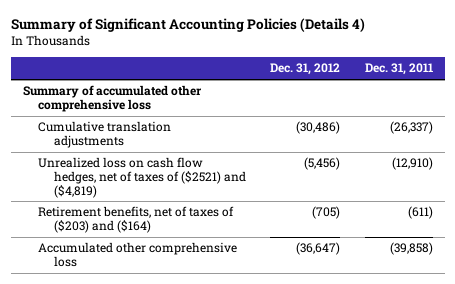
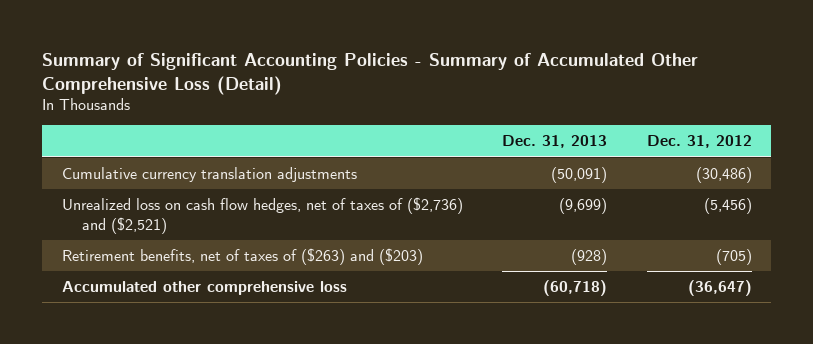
[10,18,365,33] Summary of Significant Accounting Policies (Details 4) -> [42,52,699,95] Summary of Significant Accounting Policies - Summary of Accumulated Other Comprehensive Loss (Detail)
[364,63,433,76] Dec. 31, 2011 -> none
none -> [502,135,608,149] Dec. 31, 2013
[22,85,202,112] Summary of accumulated other comprehensive loss -> none
[38,121,172,148] Cumulative translation adjustments -> [61,166,357,182] Cumulative currency translation adjustments
[38,157,246,198] Unrealized loss on cash flow hedges, net of taxes of ($2521) and ($4,819) -> [61,196,463,234] Unrealized loss on cash flow hedges, net of taxes of ($2,736) and ($2,521)
[38,206,235,233] Retirement benefits, net of taxes of ($203) and ($164) -> [61,247,423,265] Retirement benefits, net of taxes of ($263) and ($203)

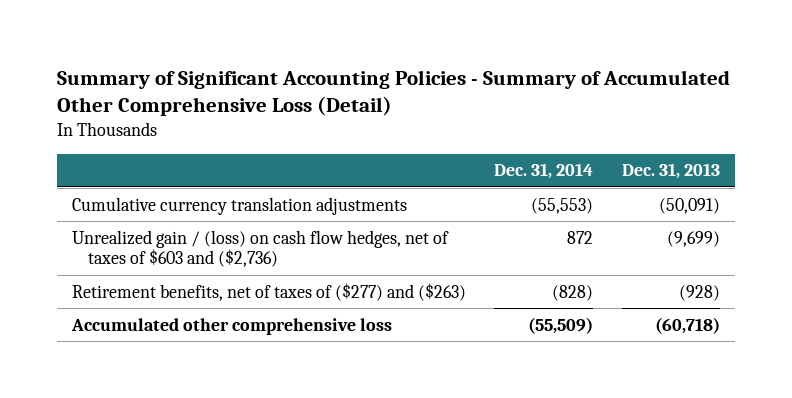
[646,135,752,149] Dec. 31, 2012 -> none
none -> [494,163,594,180] Dec. 31, 2014
[61,196,463,234] Unrealized loss on cash flow hedges, net of taxes of ($2,736) and ($2,521) -> [71,229,449,268] Unrealized gain / (loss) on cash flow hedges, net of taxes of $603 and ($2,736)
[61,247,423,265] Retirement benefits, net of taxes of ($263) and ($203) -> [71,282,466,301] Retirement benefits, net of taxes of ($277) and ($263)

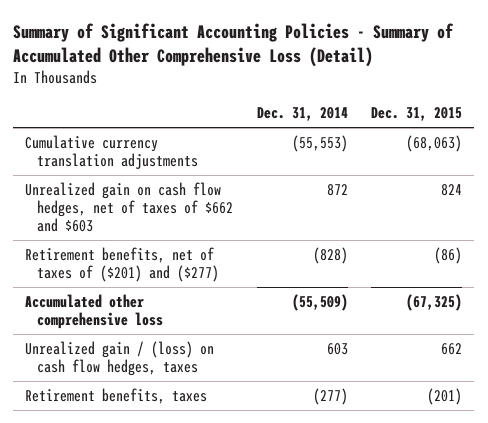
[622,163,721,180] Dec. 31, 2013 -> none
none -> [371,107,463,122] Dec. 31, 2015
[71,229,449,268] Unrealized gain / (loss) on cash flow hedges, net of taxes of $603 and ($2,736) -> [25,181,233,233] Unrealized gain on cash flow hedges, net of taxes of $662 and $603
[71,282,466,301] Retirement benefits, net of taxes of ($277) and ($263) -> [25,246,219,282] Retirement benefits, net of taxes of ($201) and ($277)
none -> [25,340,215,376] Unrealized gain / (loss) on cash flow hedges, taxes
none -> [25,387,208,404] Retirement benefits, taxes

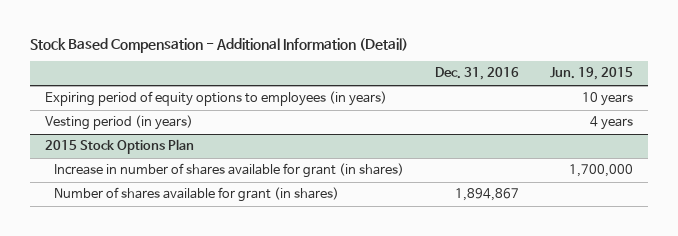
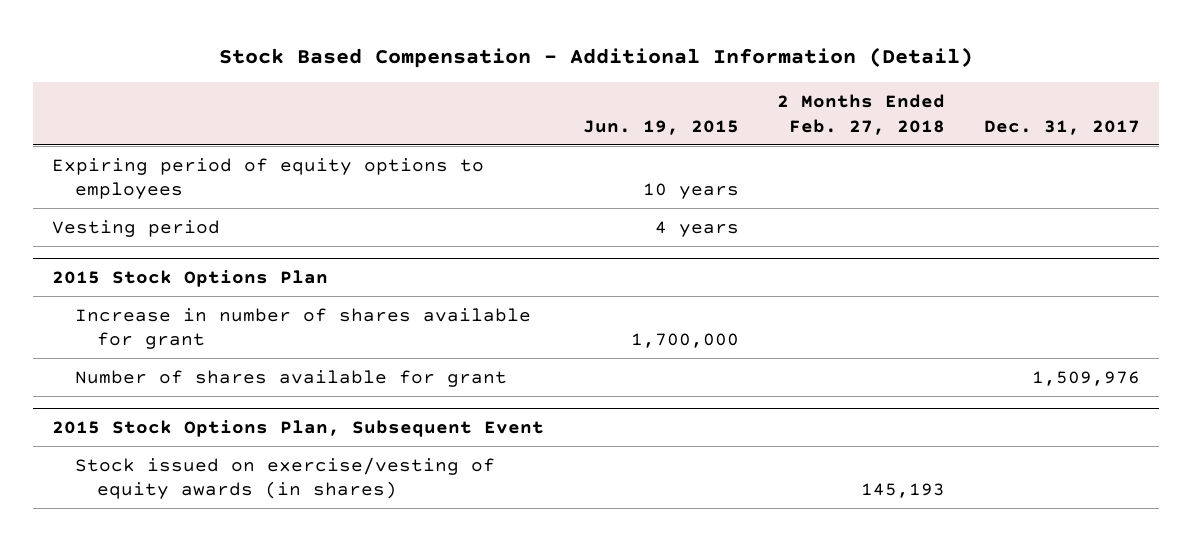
[435,67,520,81] Dec. 31, 2016 -> none
none -> [777,93,946,135] 2 Months Ended Feb. 27, 2018
none -> [983,119,1140,135] Dec. 31, 2017
[44,91,387,107] Expiring period of equity options to employees (in years) -> [52,157,485,200] Expiring period of equity options to employees
[44,115,193,131] Vesting period (in years) -> [52,219,221,237] Vesting period
[54,163,405,179] Increase in number of shares available for grant (in shares) -> [74,307,531,350] Increase in number of shares available for grant
[54,187,340,203] Number of shares available for grant (in shares) -> [74,369,507,387] Number of shares available for grant
none -> [52,419,545,437] 2015 Stock Options Plan, Subsequent Event
none -> [74,456,495,500] Stock issued on exercise/vesting of equity awards (in shares)

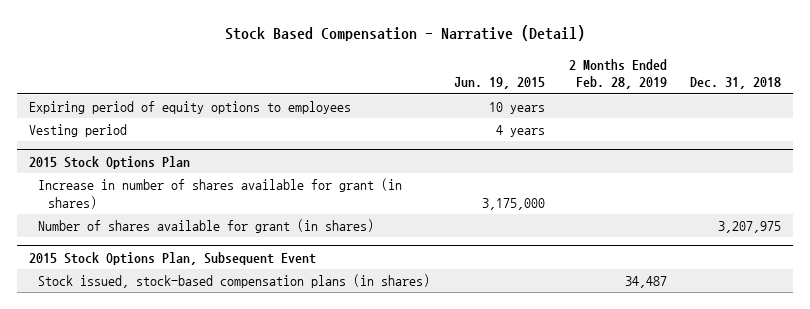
[218,46,973,68] Stock Based Compensation - Additional Information (Detail) -> [224,25,585,42] Stock Based Compensation - Narrative (Detail)
[777,93,946,135] 2 Months Ended Feb. 27, 2018 -> none
[983,119,1140,135] Dec. 31, 2017 -> none
none -> [568,58,667,90] 2 Months Ended Feb. 28, 2019
none -> [690,77,782,90] Dec. 31, 2018
[74,307,531,350] Increase in number of shares available for grant -> [38,178,403,209] Increase in number of shares available for grant (in shares)
[630,333,739,349] 1,700,000 -> [481,197,545,210] 3,175,000
[74,369,507,387] Number of shares available for grant -> [38,219,375,234] Number of shares available for grant (in shares)
[74,456,495,500] Stock issued on exercise/vesting of equity awards (in shares) -> [38,274,431,289] Stock issued, stock-based compensation plans (in shares)

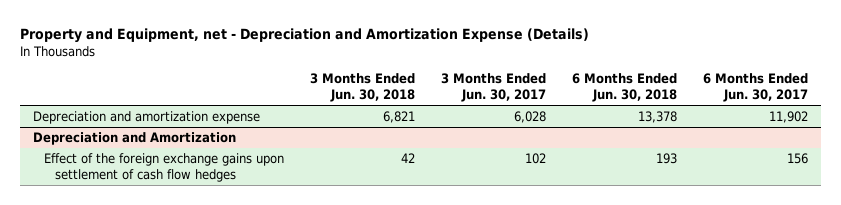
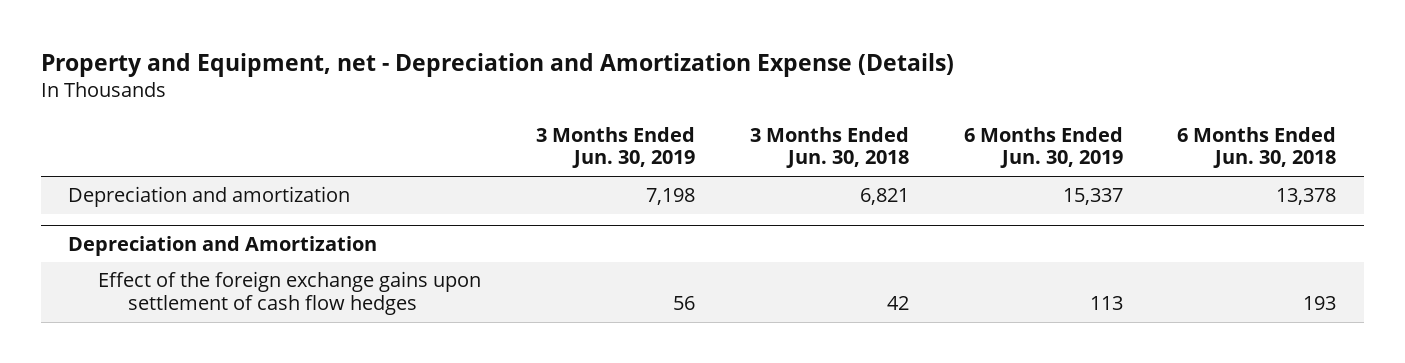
[440,73,546,103] 3 Months Ended Jun. 30, 2017 -> none
[703,73,809,103] 6 Months Ended Jun. 30, 2017 -> none
none -> [535,126,695,169] 3 Months Ended Jun. 30, 2019
none -> [963,126,1123,169] 6 Months Ended Jun. 30, 2019
[33,111,261,125] Depreciation and amortization expense -> [68,186,351,208] Depreciation and amortization

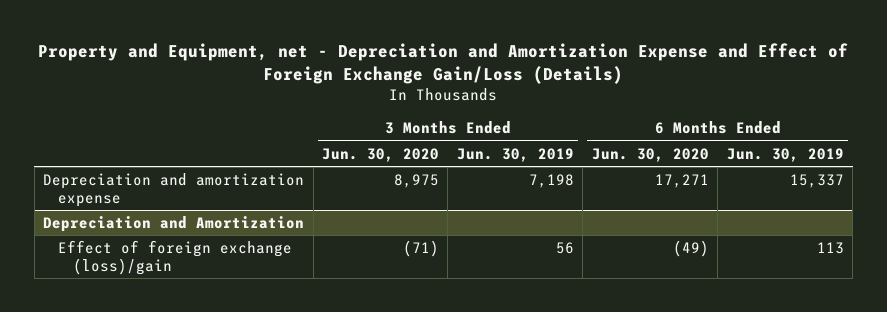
[40,52,954,77] Property and Equipment, net - Depreciation and Amortization Expense (Details) -> [38,43,849,85] Property and Equipment, net - Depreciation and Amortization Expense and Effect of Foreign Exchange Gain/Loss (Details)
[749,126,909,169] 3 Months Ended Jun. 30, 2018 -> none
[1177,126,1337,169] 6 Months Ended Jun. 30, 2018 -> none
none -> [321,147,439,162] Jun. 30, 2020
none -> [591,147,709,162] Jun. 30, 2020
[68,186,351,208] Depreciation and amortization -> [43,172,305,207] Depreciation and amortization expense
[98,271,482,316] Effect of the foreign exchange gains upon settlement of cash flow hedges -> [57,239,292,275] Effect of foreign exchange (loss)/gain

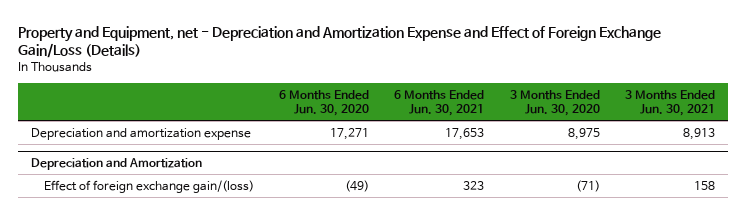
[456,147,574,162] Jun. 30, 2019 -> none
[726,147,844,162] Jun. 30, 2019 -> none
none -> [394,89,485,117] 6 Months Ended Jun. 30, 2021
none -> [625,89,716,117] 3 Months Ended Jun. 30, 2021
[57,239,292,275] Effect of foreign exchange (loss)/gain -> [43,179,254,193] Effect of foreign exchange gain/(loss)

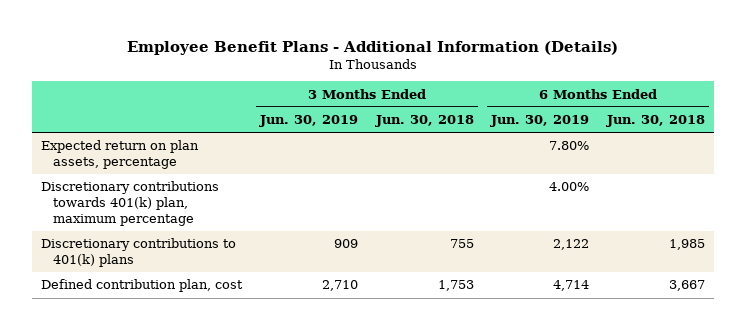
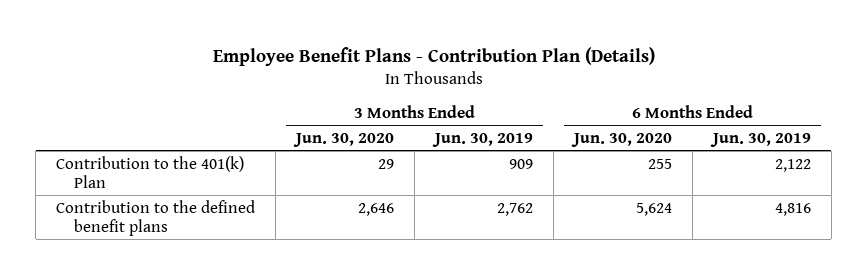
[127,40,619,55] Employee Benefit Plans - Additional Information (Details) -> [212,46,655,66] Employee Benefit Plans - Contribution Plan (Details)
[374,115,474,128] Jun. 30, 2018 -> none
[606,115,706,128] Jun. 30, 2018 -> none
none -> [293,133,395,148] Jun. 30, 2020
none -> [571,133,673,148] Jun. 30, 2020
[41,140,200,170] Expected return on plan assets, percentage -> none
[41,181,220,226] Discretionary contributions towards 401(k) plan, maximum percentage -> none
[41,238,237,268] Discretionary contributions to 401(k) plans -> [56,155,245,188] Contribution to the 401(k) Plan
[41,279,244,293] Defined contribution plan, cost -> [56,199,256,236] Contribution to the defined benefit plans
[321,280,358,292] 2,710 -> [497,202,534,216] 2,762
[553,280,590,292] 4,714 -> [774,202,811,216] 4,816

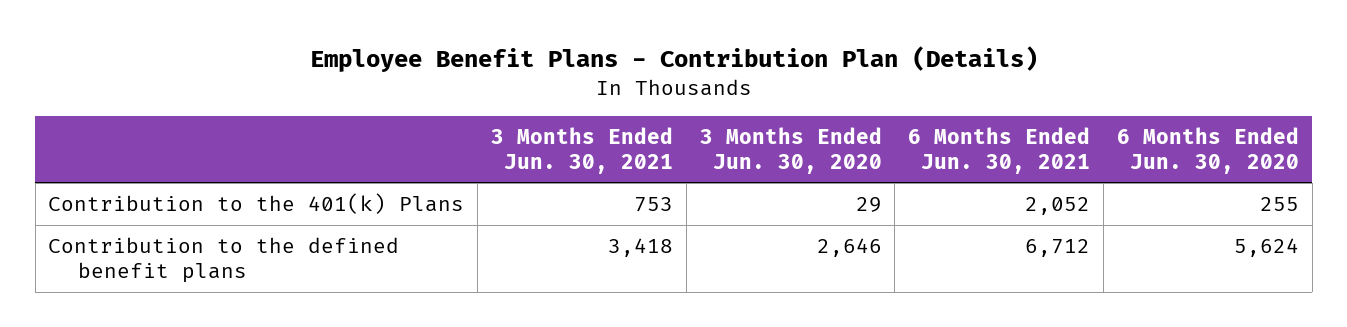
[432,133,534,148] Jun. 30, 2019 -> none
[709,133,811,148] Jun. 30, 2019 -> none
none -> [490,126,673,174] 3 Months Ended Jun. 30, 2021
none -> [908,126,1091,174] 6 Months Ended Jun. 30, 2021
[56,155,245,188] Contribution to the 401(k) Plan -> [48,193,465,215] Contribution to the 401(k) Plans

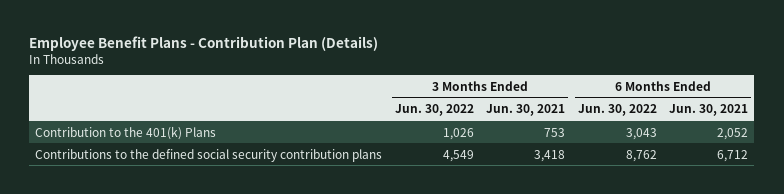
[699,126,882,174] 3 Months Ended Jun. 30, 2020 -> none
[1116,126,1299,174] 6 Months Ended Jun. 30, 2020 -> none
none -> [394,104,474,117] Jun. 30, 2022
none -> [577,104,657,117] Jun. 30, 2022
[48,237,400,284] Contribution to the defined benefit plans -> [35,148,383,162] Contributions to the defined social security contribution plans

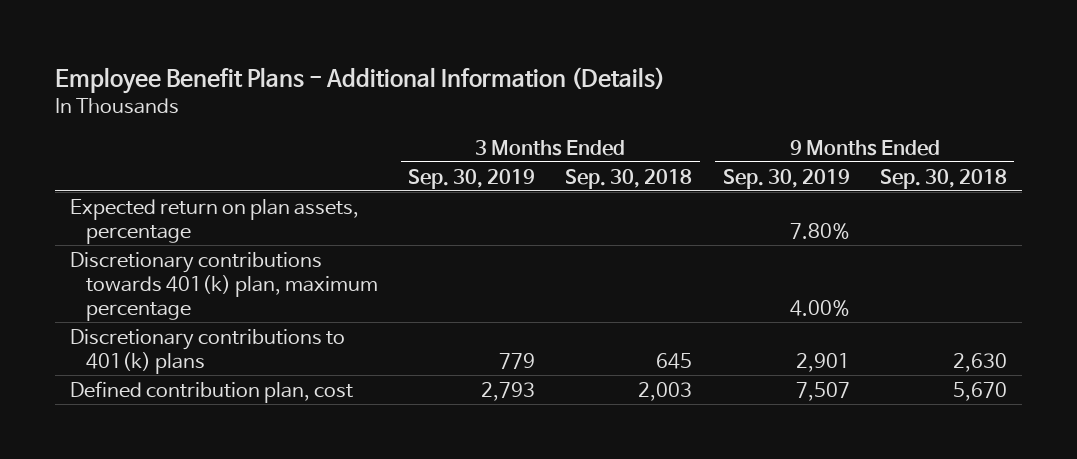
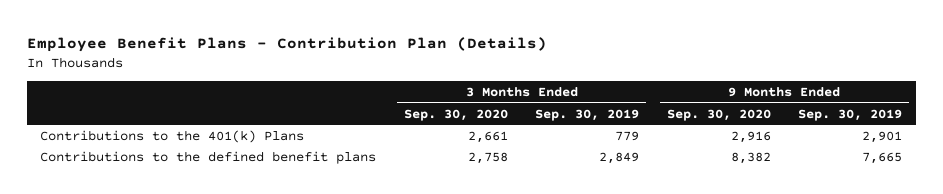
[54,66,665,94] Employee Benefit Plans - Additional Information (Details) -> [26,37,547,53] Employee Benefit Plans - Contribution Plan (Details)
[565,168,693,189] Sep. 30, 2018 -> none
[879,168,1007,189] Sep. 30, 2018 -> none
none -> [403,108,508,121] Sep. 30, 2020
none -> [666,108,771,121] Sep. 30, 2020
[69,198,359,244] Expected return on plan assets, percentage -> none
[69,251,379,321] Discretionary contributions towards 401(k) plan, maximum percentage -> none
[69,328,345,374] Discretionary contributions to 401(k) plans -> [40,129,305,143] Contributions to the 401(k) Plans
[69,380,353,403] Defined contribution plan, cost -> [40,150,377,164] Contributions to the defined benefit plans
[481,381,536,401] 2,793 -> [599,151,640,164] 2,849
[795,381,850,401] 7,507 -> [862,151,903,164] 7,665

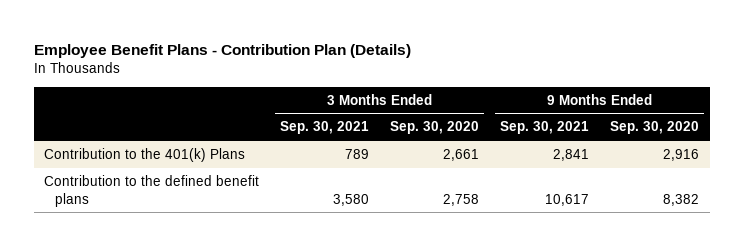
[535,108,640,121] Sep. 30, 2019 -> none
[798,108,903,121] Sep. 30, 2019 -> none
none -> [280,121,370,135] Sep. 30, 2021
none -> [500,121,590,135] Sep. 30, 2021
[40,129,305,143] Contributions to the 401(k) Plans -> [44,147,246,162] Contribution to the 401(k) Plans
[40,150,377,164] Contributions to the defined benefit plans -> [44,174,260,207] Contribution to the defined benefit plans

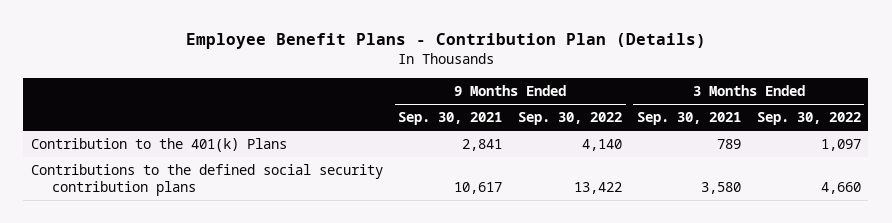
[390,121,480,135] Sep. 30, 2020 -> none
[610,121,700,135] Sep. 30, 2020 -> none
none -> [517,112,622,126] Sep. 30, 2022
none -> [756,112,861,126] Sep. 30, 2022
[44,174,260,207] Contribution to the defined benefit plans -> [30,164,383,196] Contributions to the defined social security contribution plans

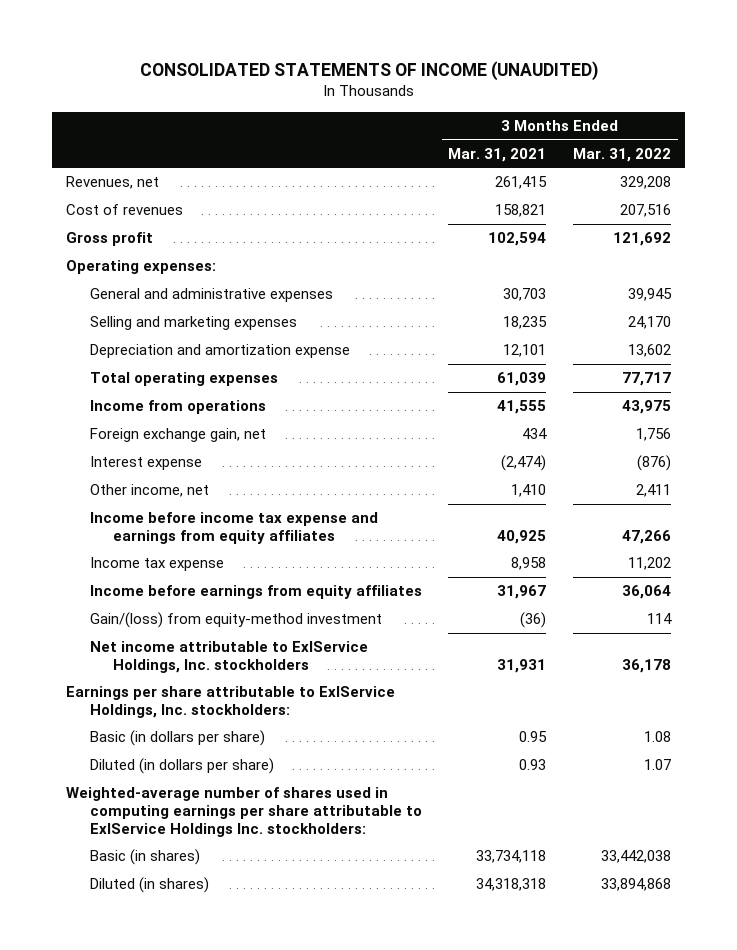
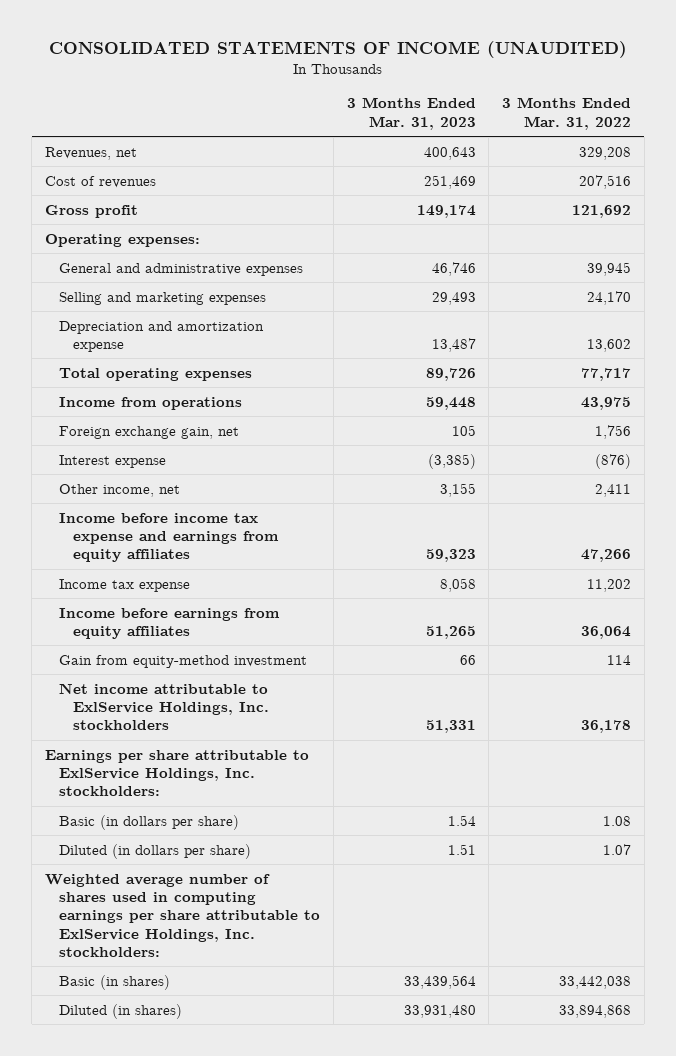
[448,147,547,162] Mar. 31, 2021 -> none
none -> [346,97,476,130] 3 Months Ended Mar. 31, 2023
[89,612,382,629] Gain/(loss) from equity-method investment -> [59,654,308,668] Gain from equity-method investment
[65,787,422,837] Weighted-average number of shares used in computing earnings per share attributable to ExlService Holdings Inc. stockholders: -> [44,873,321,958] Weighted average number of shares used in computing earnings per share attributable to ExlService Holdings, Inc. stockholders:

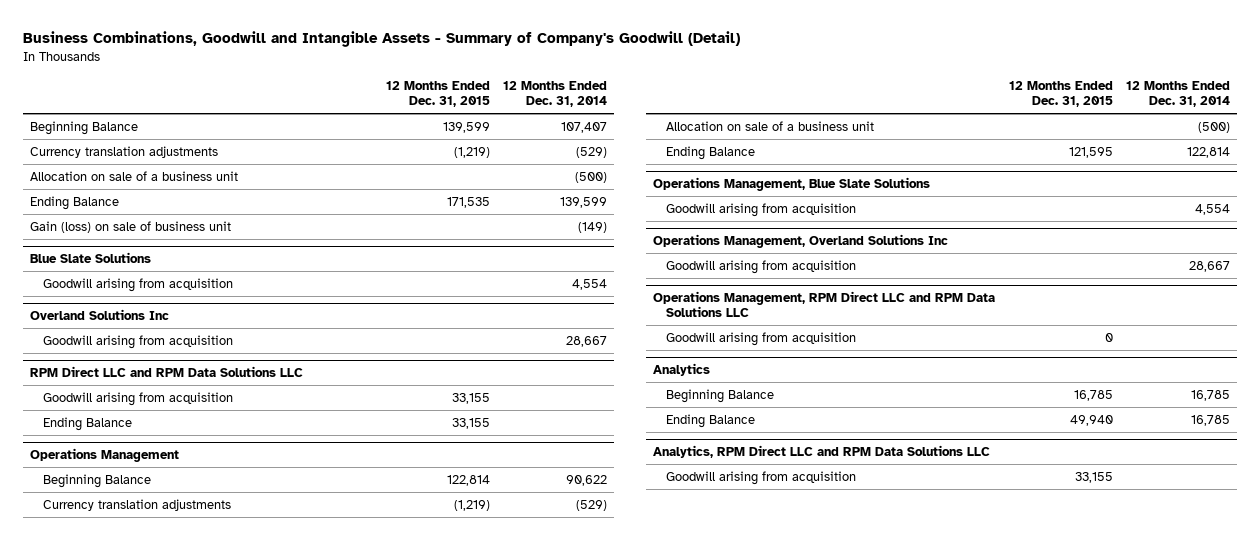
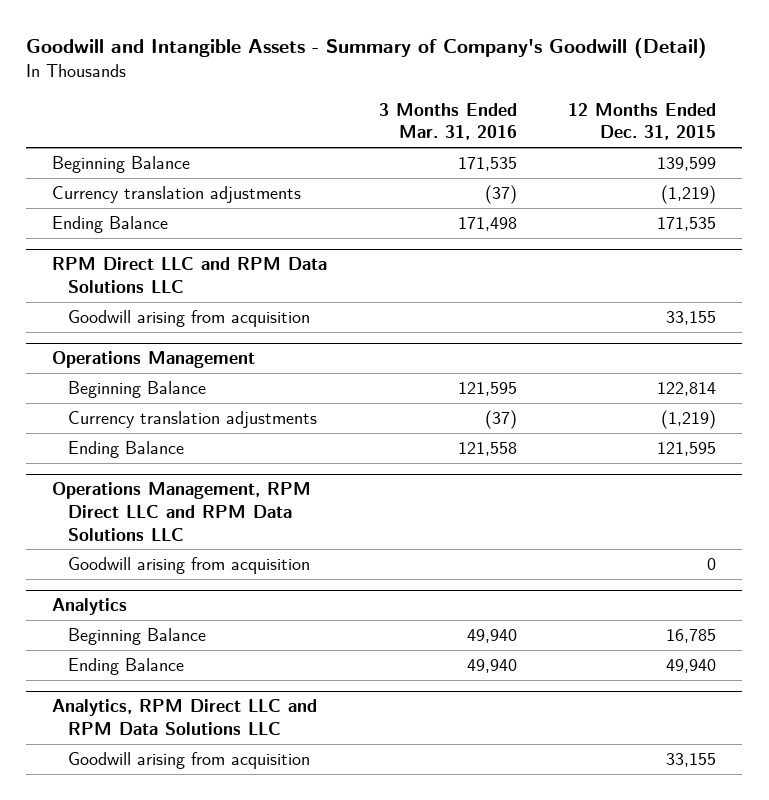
[23,31,741,48] Business Combinations, Goodwill and Intangible Assets - Summary of Company's Goodwill (Detail) -> [26,38,708,59] Goodwill and Intangible Assets - Summary of Company's Goodwill (Detail)
[503,81,608,108] 12 Months Ended Dec. 31, 2014 -> none
none -> [378,102,517,141] 3 Months Ended Mar. 31, 2016
[29,170,238,181] Allocation on sale of a business unit -> none
[29,220,231,233] Gain (loss) on sale of business unit -> none
[29,252,151,264] Blue Slate Solutions -> none
[42,277,233,292] Goodwill arising from acquisition -> none
[29,309,169,321] Overland Solutions Inc -> none
[42,334,233,349] Goodwill arising from acquisition -> none
[42,416,132,431] Ending Balance -> none
[665,120,874,131] Allocation on sale of a business unit -> none
[653,177,931,192] Operations Management, Blue Slate Solutions -> none
[665,202,856,217] Goodwill arising from acquisition -> none
[653,234,949,249] Operations Management, Overland Solutions Inc -> none
[665,259,856,274] Goodwill arising from acquisition -> none

